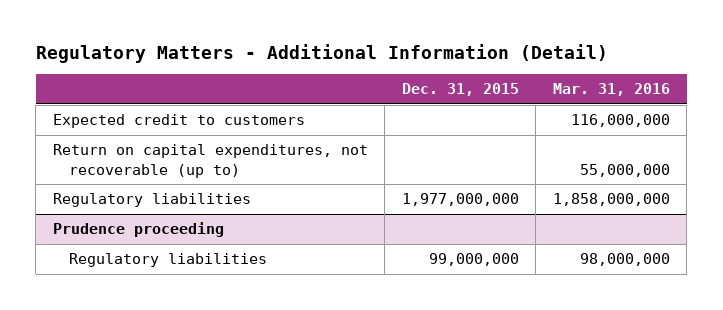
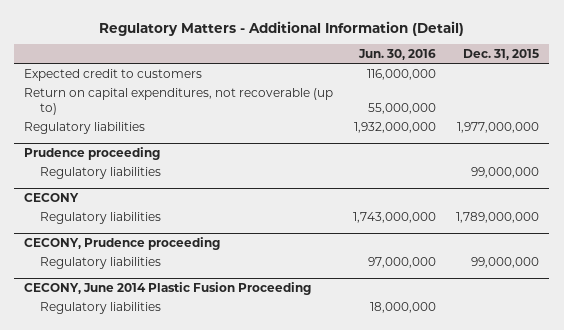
[552,83,670,97] Mar. 31, 2016 -> none
none -> [358,48,437,60] Jun. 30, 2016
none -> [24,193,80,203] CECONY
none -> [40,211,162,224] Regulatory liabilities
none -> [24,237,221,251] CECONY, Prudence proceeding
none -> [40,256,162,269] Regulatory liabilities
none -> [24,282,312,296] CECONY, June 2014 Plastic Fusion Proceeding
none -> [40,301,162,314] Regulatory liabilities

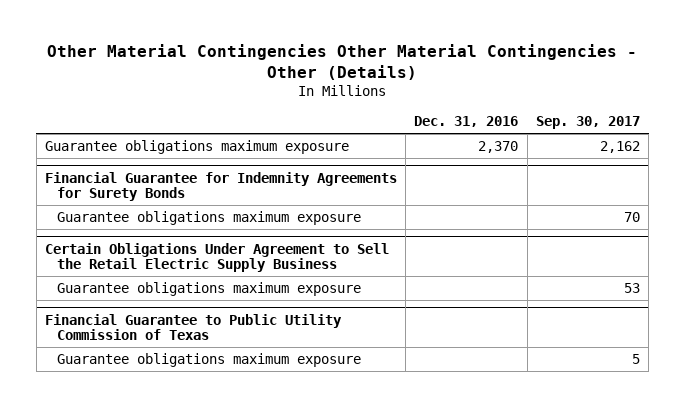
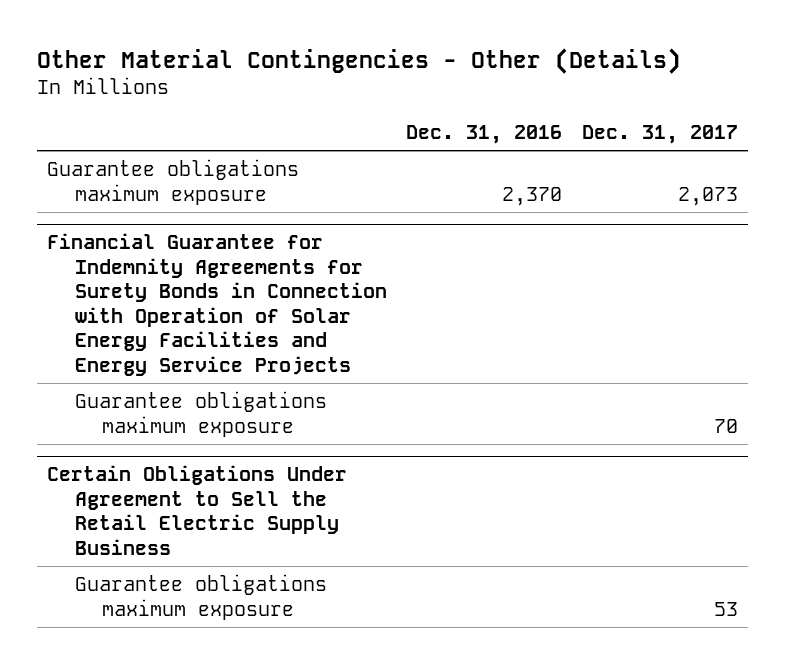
[47,44,638,80] Other Material Contingencies Other Material Contingencies - Other (Details) -> [37,47,682,74] Other Material Contingencies - Other (Details)
[535,116,640,130] Sep. 30, 2017 -> none
none -> [581,124,738,144] Dec. 31, 2017
[44,171,397,202] Financial Guarantee for Indemnity Agreements for Surety Bonds -> [46,233,387,377] Financial Guarantee for Indemnity Agreements for Surety Bonds in Connection with Operation of Solar Energy Facilities and Energy Service Projects
[44,313,342,341] Financial Guarantee to Public Utility Commission of Texas -> none
[56,352,361,367] Guarantee obligations maximum exposure -> none

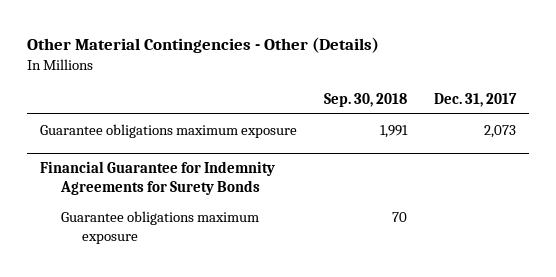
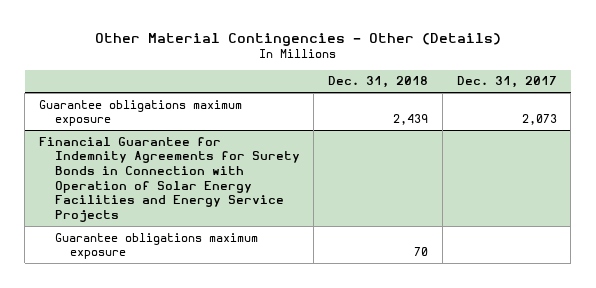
[324,93,408,108] Sep. 30, 2018 -> none
none -> [328,76,429,89] Dec. 31, 2018
[40,161,276,196] Financial Guarantee for Indemnity Agreements for Surety Bonds -> [39,136,300,222] Financial Guarantee for Indemnity Agreements for Surety Bonds in Connection with Operation of Solar Energy Facilities and Energy Service Projects

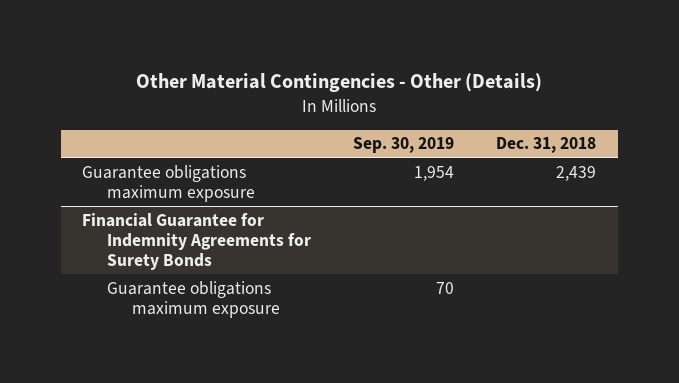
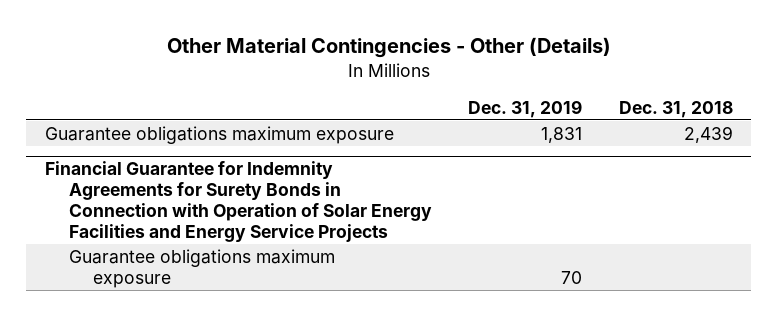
[353,137,455,154] Sep. 30, 2019 -> none
none -> [468,99,583,118] Dec. 31, 2019
[82,212,312,271] Financial Guarantee for Indemnity Agreements for Surety Bonds -> [44,161,432,242] Financial Guarantee for Indemnity Agreements for Surety Bonds in Connection with Operation of Solar Energy Facilities and Energy Service Projects

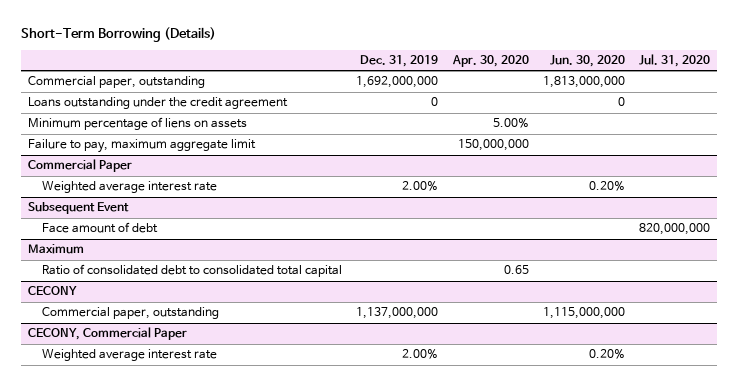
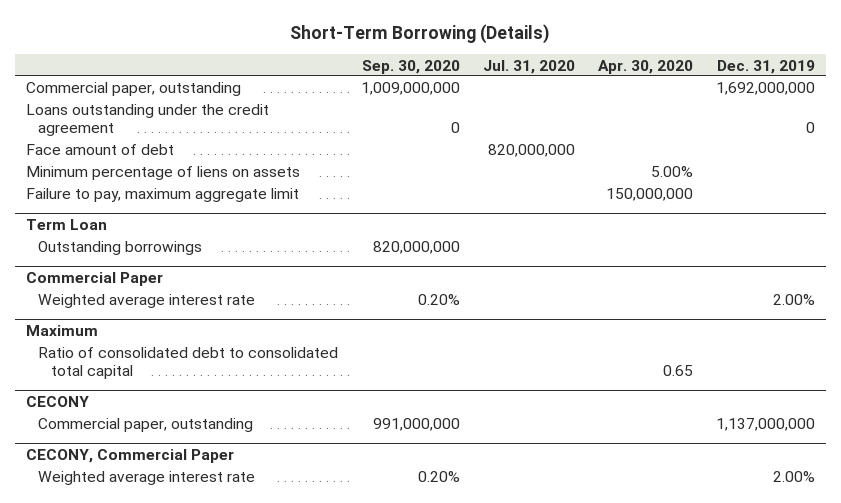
[549,55,625,68] Jun. 30, 2020 -> none
none -> [362,59,461,74] Sep. 30, 2020
none -> [26,144,175,156] Face amount of debt
none -> [26,219,108,231] Term Loan
none -> [38,241,203,256] Outstanding borrowings
[27,202,129,215] Subsequent Event -> none
[41,222,158,234] Face amount of debt -> none

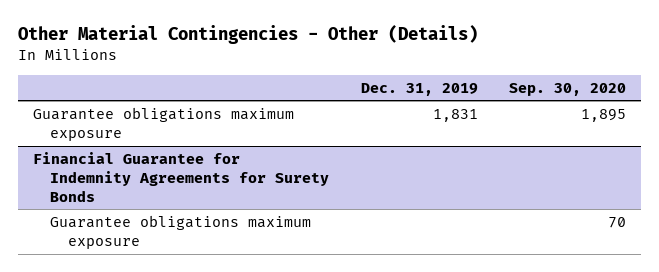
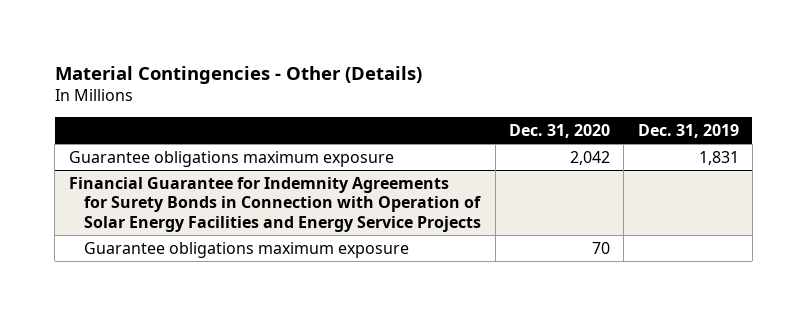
[17,25,478,45] Other Material Contingencies - Other (Details) -> [54,65,422,84] Material Contingencies - Other (Details)
[508,82,626,96] Sep. 30, 2020 -> none
none -> [508,124,610,139] Dec. 31, 2020
[33,151,330,202] Financial Guarantee for Indemnity Agreements for Surety Bonds -> [68,176,482,233] Financial Guarantee for Indemnity Agreements for Surety Bonds in Connection with Operation of Solar Energy Facilities and Energy Service Projects

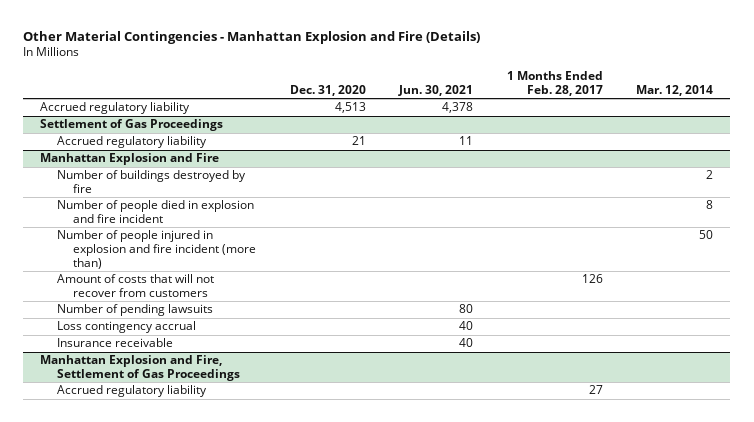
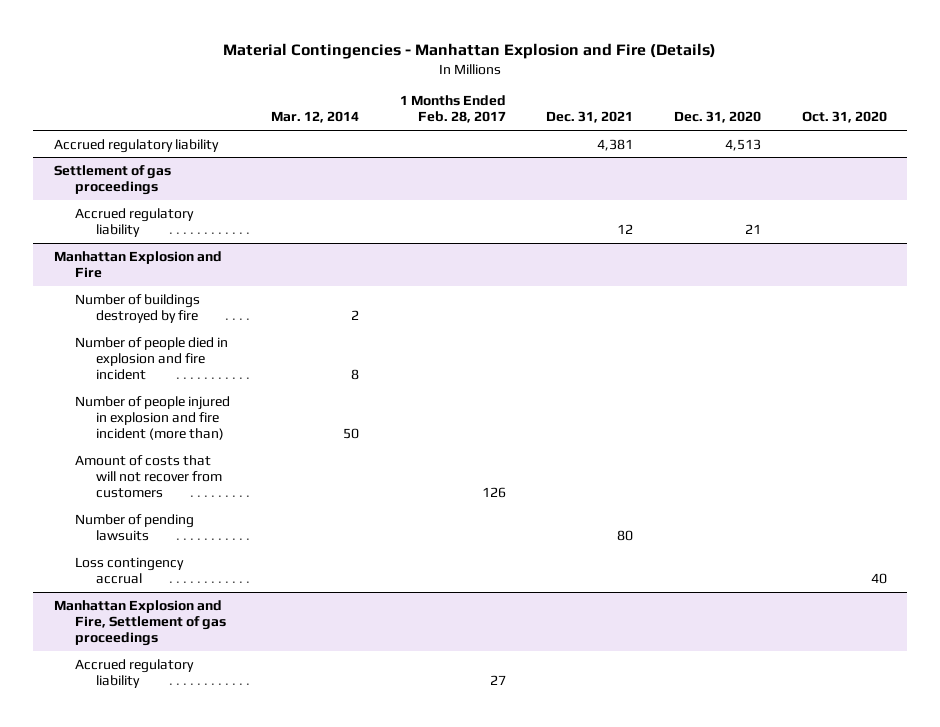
[23,31,481,45] Other Material Contingencies - Manhattan Explosion and Fire (Details) -> [223,42,717,59] Material Contingencies - Manhattan Explosion and Fire (Details)
[398,84,474,96] Jun. 30, 2021 -> none
none -> [546,111,634,124] Dec. 31, 2021
none -> [801,111,887,124] Oct. 31, 2020
[40,119,224,132] Settlement of Gas Proceedings -> [53,164,171,196] Settlement of gas proceedings
[56,338,173,348] Insurance receivable -> none
[40,355,240,382] Manhattan Explosion and Fire, Settlement of Gas Proceedings -> [53,599,227,647] Manhattan Explosion and Fire, Settlement of gas proceedings

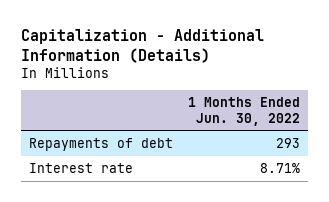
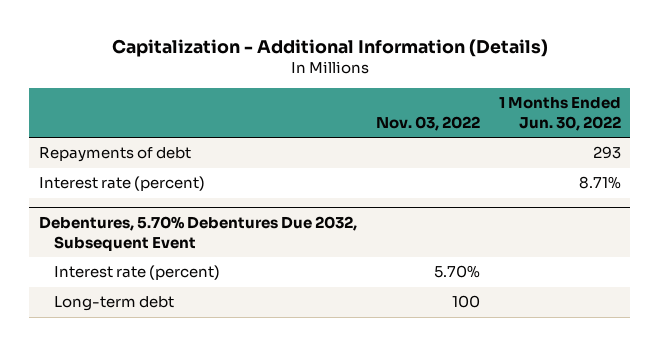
none -> [375,115,480,131] Nov. 03, 2022
[29,163,134,174] Interest rate -> [38,176,205,192] Interest rate (percent)
none -> [38,216,357,251] Debentures, 5.70% Debentures Due 2032, Subsequent Event
none -> [54,265,221,281] Interest rate (percent)
none -> [54,296,175,312] Long-term debt

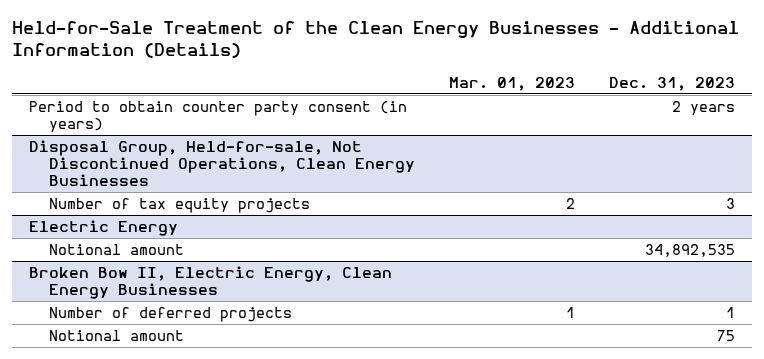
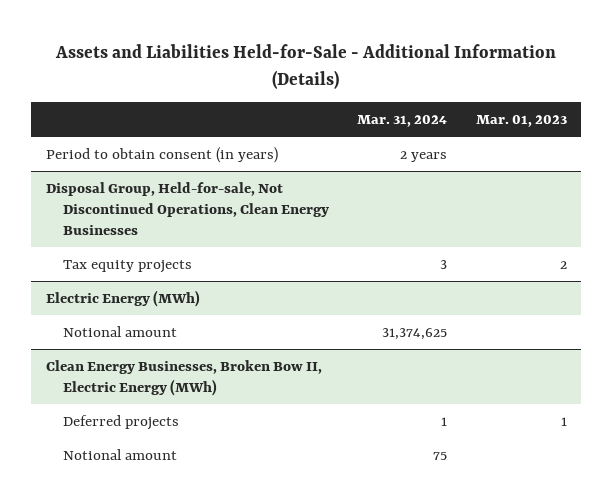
[11,21,739,59] Held-for-Sale Treatment of the Clean Energy Businesses - Additional Information (Details) -> [55,44,557,89] Assets and Liabilities Held-for-Sale - Additional Information (Details)
[608,76,735,91] Dec. 31, 2023 -> none
none -> [357,114,448,127] Mar. 31, 2024
[28,101,407,132] Period to obtain counter party consent (in years) -> [45,146,278,163] Period to obtain consent (in years)
[48,198,310,214] Number of tax equity projects -> [62,259,192,273] Tax equity projects
[28,220,178,237] Electric Energy -> [45,289,200,307] Electric Energy (MWh)
[28,266,392,299] Broken Bow II, Electric Energy, Clean Energy Businesses -> [45,359,322,396] Clean Energy Businesses, Broken Bow II, Electric Energy (MWh)
[48,307,292,323] Number of deferred projects -> [62,414,179,430] Deferred projects

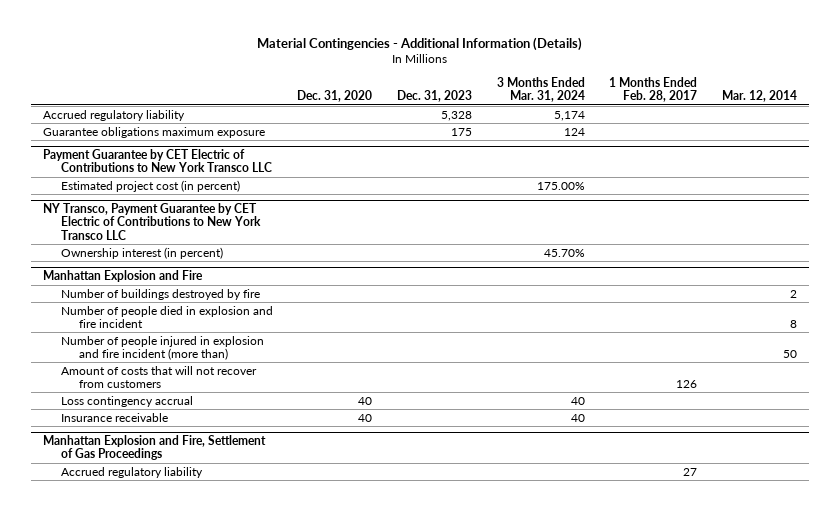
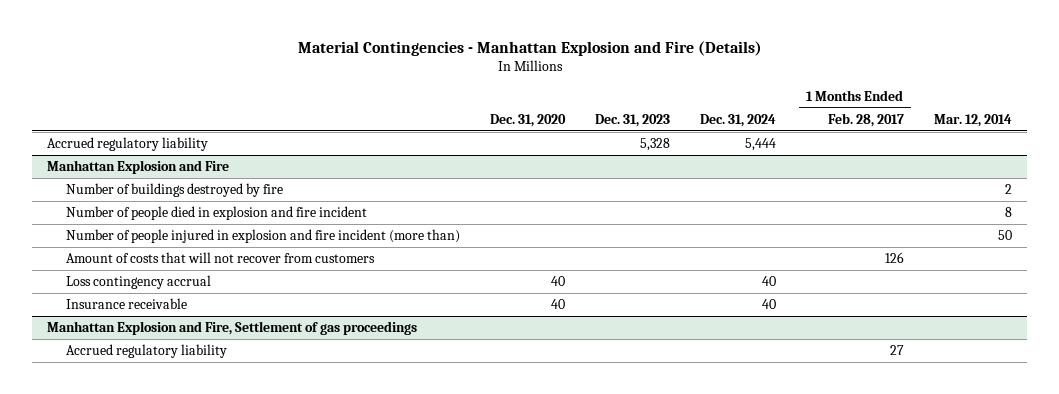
[256,36,582,51] Material Contingencies - Additional Information (Details) -> [297,41,762,57] Material Contingencies - Manhattan Explosion and Fire (Details)
[496,77,585,103] 3 Months Ended Mar. 31, 2024 -> none
none -> [700,113,777,127] Dec. 31, 2024
[42,126,265,138] Guarantee obligations maximum exposure -> none
[42,149,272,173] Payment Guarantee by CET Electric of Contributions to New York Transco LLC -> none
[60,179,240,192] Estimated project cost (in percent) -> none
[42,203,261,240] NY Transco, Payment Guarantee by CET Electric of Contributions to New York Transco LLC -> none
[60,246,223,259] Ownership interest (in percent) -> none
[42,435,266,461] Manhattan Explosion and Fire, Settlement of Gas Proceedings -> [47,321,418,336] Manhattan Explosion and Fire, Settlement of gas proceedings

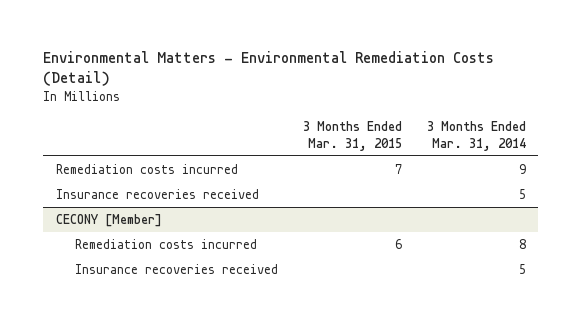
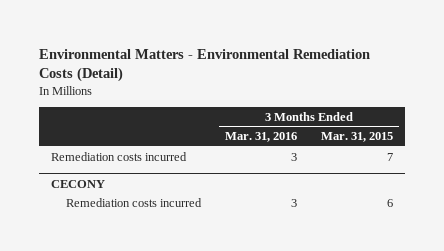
[426,120,526,151] 3 Months Ended Mar. 31, 2014 -> none
none -> [225,132,298,143] Mar. 31, 2016
[55,189,259,200] Insurance recoveries received -> none
[55,214,162,228] CECONY [Member] -> [51,179,106,188] CECONY
[75,264,279,275] Insurance recoveries received -> none

